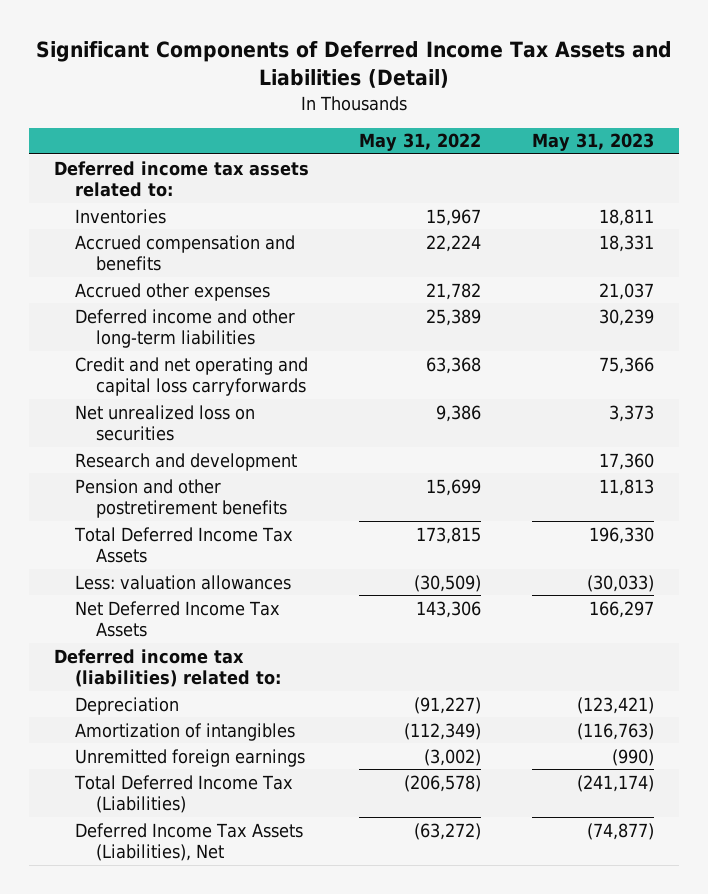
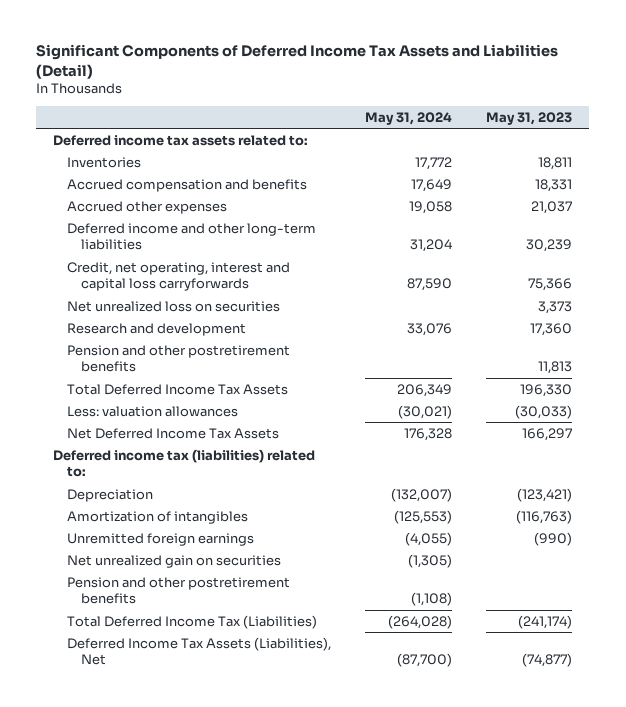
[359,133,482,152] May 31, 2022 -> none
none -> [365,111,453,125] May 31, 2024
[74,356,308,397] Credit and net operating and capital loss carryforwards -> [67,261,291,292] Credit, net operating, interest and capital loss carryforwards
none -> [67,554,282,568] Net unrealized gain on securities
none -> [67,576,291,605] Pension and other postretirement benefits

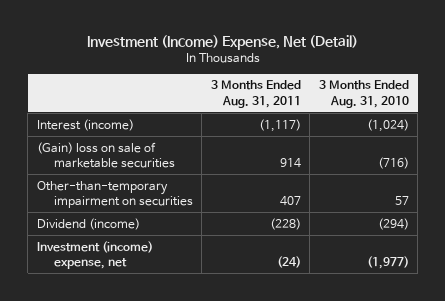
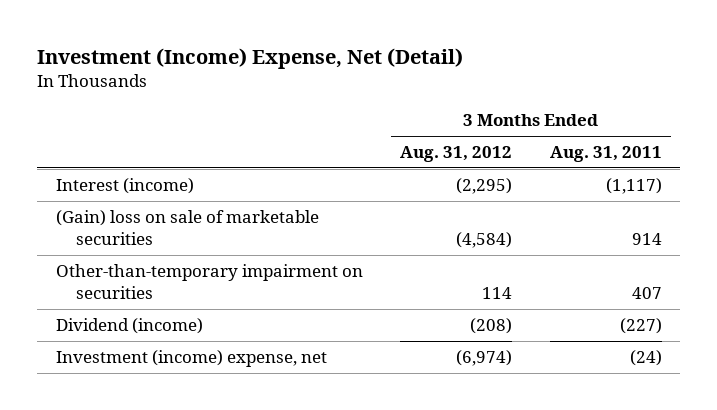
[318,80,409,108] 3 Months Ended Aug. 31, 2010 -> none
none -> [400,146,513,163] Aug. 31, 2012
[269,217,301,230] (228) -> [619,318,662,335] (227)

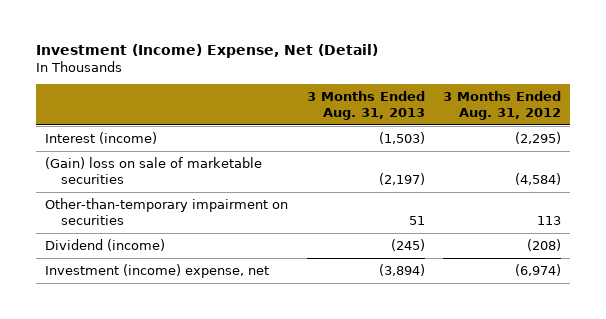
[549,146,662,163] Aug. 31, 2011 -> none
none -> [306,90,425,120] 3 Months Ended Aug. 31, 2013
[482,287,513,300] 114 -> [537,215,562,225] 113

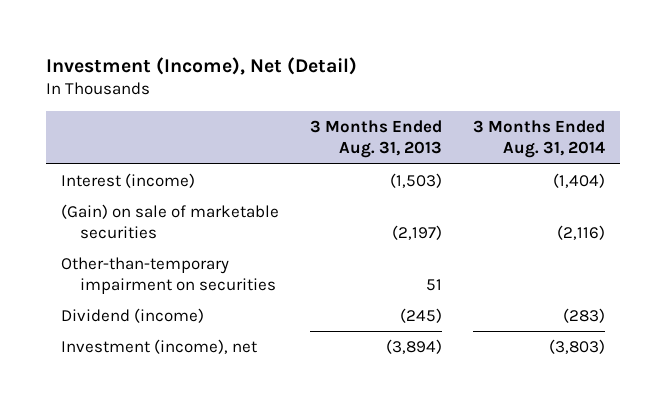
[35,44,378,59] Investment (Income) Expense, Net (Detail) -> [45,56,357,75] Investment (Income), Net (Detail)
[443,90,562,120] 3 Months Ended Aug. 31, 2012 -> none
none -> [472,120,605,159] 3 Months Ended Aug. 31, 2014
[45,156,263,184] (Gain) loss on sale of marketable securities -> [61,203,280,240] (Gain) on sale of marketable securities
[45,263,270,278] Investment (income) expense, net -> [61,338,258,354] Investment (income), net

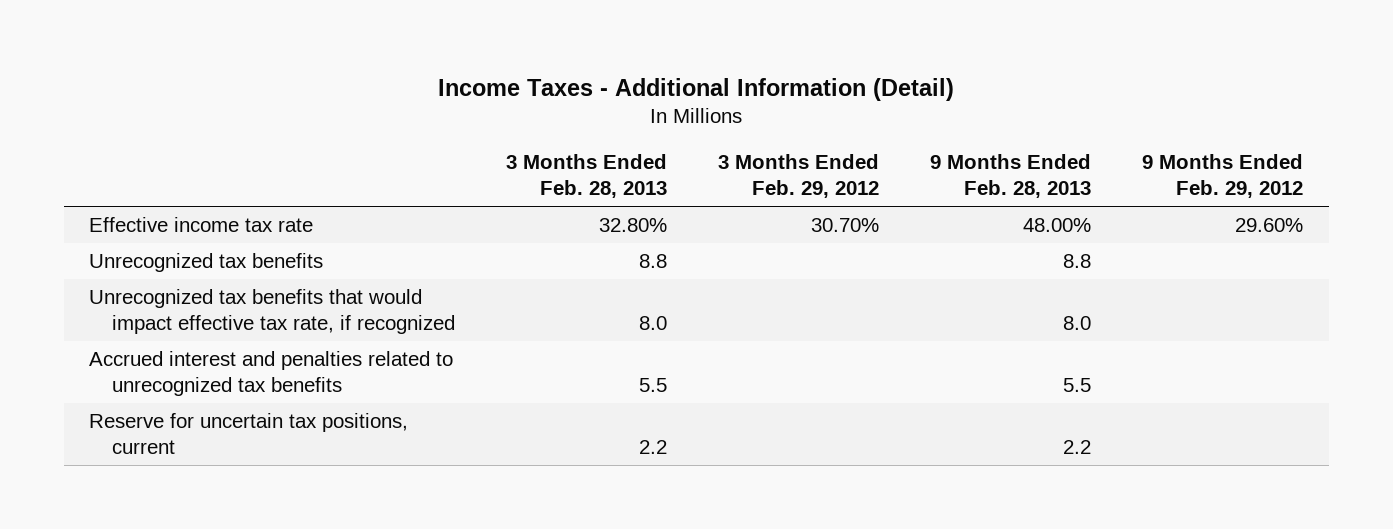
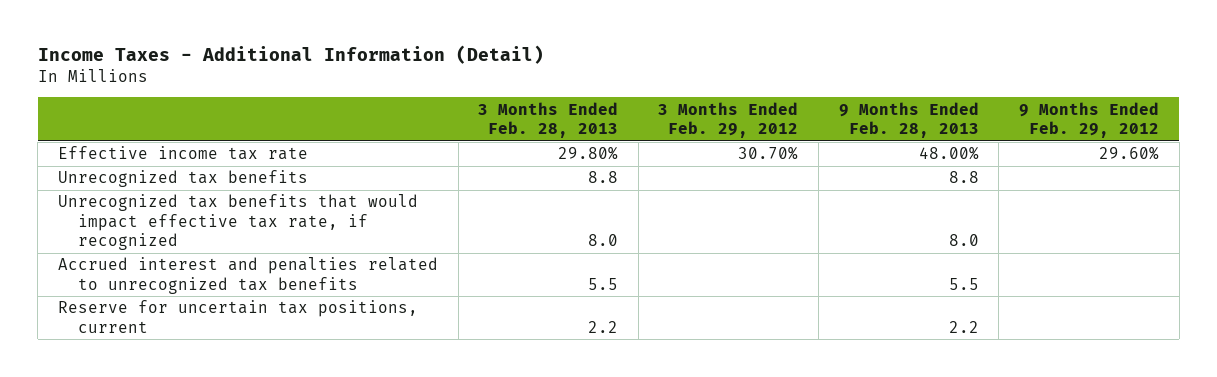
[598,218,667,233] 32.80% -> [558,146,619,161] 29.80%

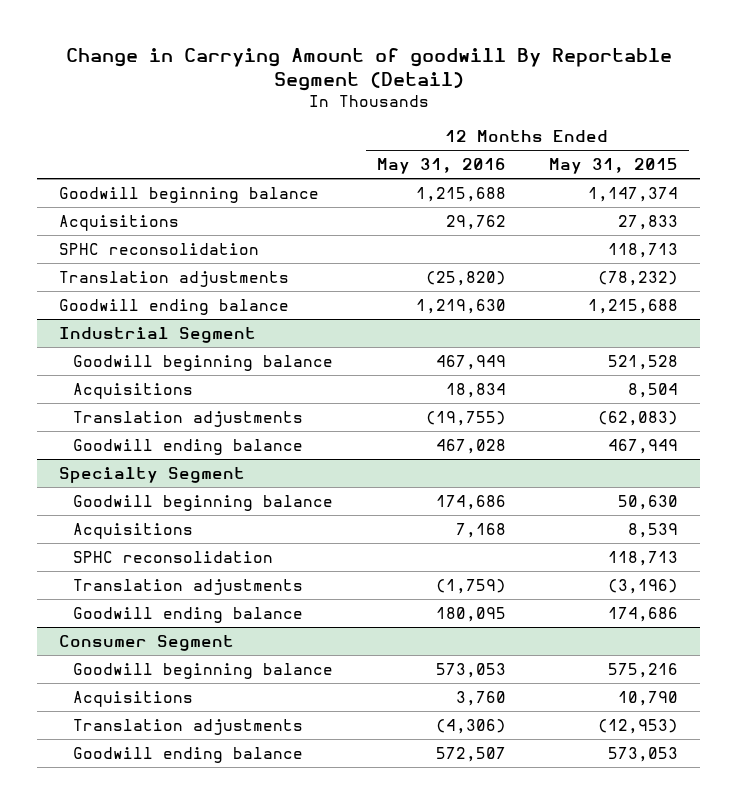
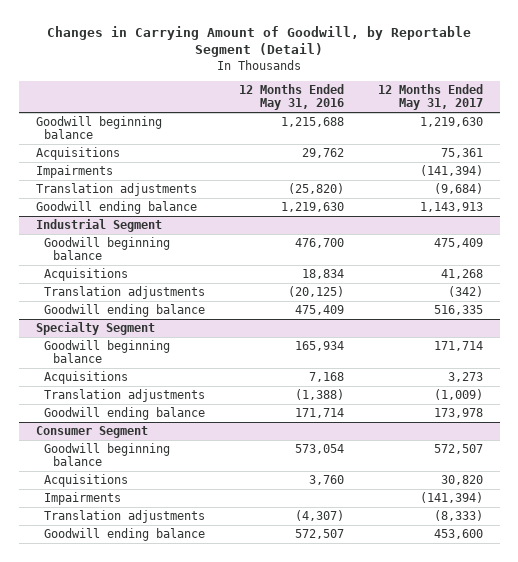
[65,47,672,91] Change in Carrying Amount of goodwill By Reportable Segment (Detail) -> [47,25,472,58] Changes in Carrying Amount of Goodwill, by Reportable Segment (Detail)
[549,158,679,175] May 31, 2015 -> none
none -> [377,84,483,111] 12 Months Ended May 31, 2017
[59,242,260,255] SPHC reconsolidation -> none
none -> [35,164,113,178] Impairments
[435,354,506,370] 467,949 -> [294,237,344,248] 476,700
[425,410,506,426] (19,755) -> [287,285,344,297] (20,125)
[435,438,506,454] 467,028 -> [294,304,344,315] 475,409
[435,494,506,510] 174,686 -> [294,340,344,351] 165,934
[73,550,274,563] SPHC reconsolidation -> none
[435,578,506,594] (1,759) -> [294,388,344,400] (1,388)
[435,606,506,622] 180,095 -> [294,407,344,418] 171,714
[435,662,506,678] 573,053 -> [294,443,344,454] 573,054
none -> [44,491,122,505] Impairments
[435,718,506,734] (4,306) -> [294,509,344,521] (4,307)

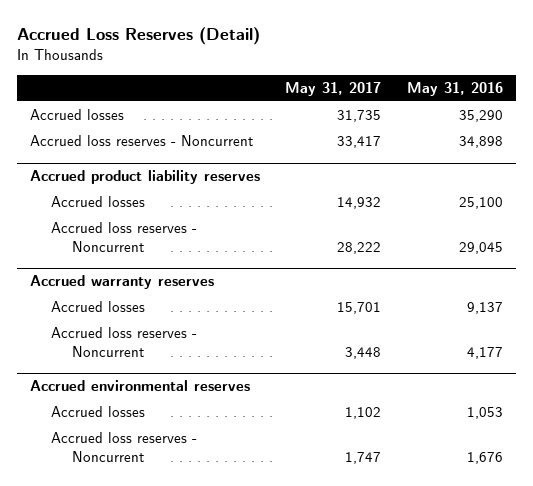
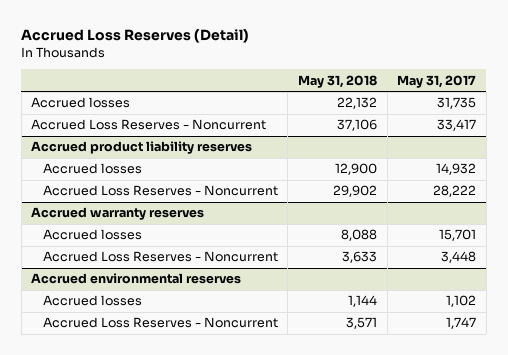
[406,81,503,96] May 31, 2016 -> none
none -> [298,74,378,88] May 31, 2018
[29,135,253,147] Accrued loss reserves - Noncurrent -> [31,119,267,131] Accrued Loss Reserves - Noncurrent
[50,222,197,252] Accrued loss reserves - Noncurrent -> [42,185,278,197] Accrued Loss Reserves - Noncurrent
[50,327,197,357] Accrued loss reserves - Noncurrent -> [42,251,278,263] Accrued Loss Reserves - Noncurrent
[50,432,197,462] Accrued loss reserves - Noncurrent -> [42,317,278,329] Accrued Loss Reserves - Noncurrent

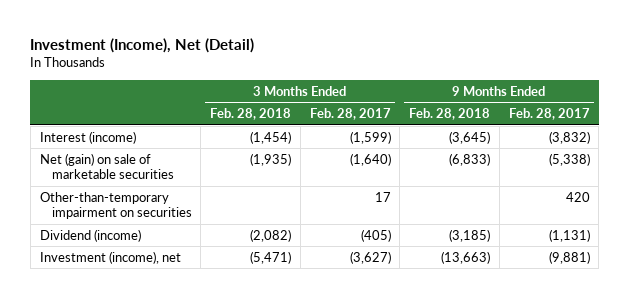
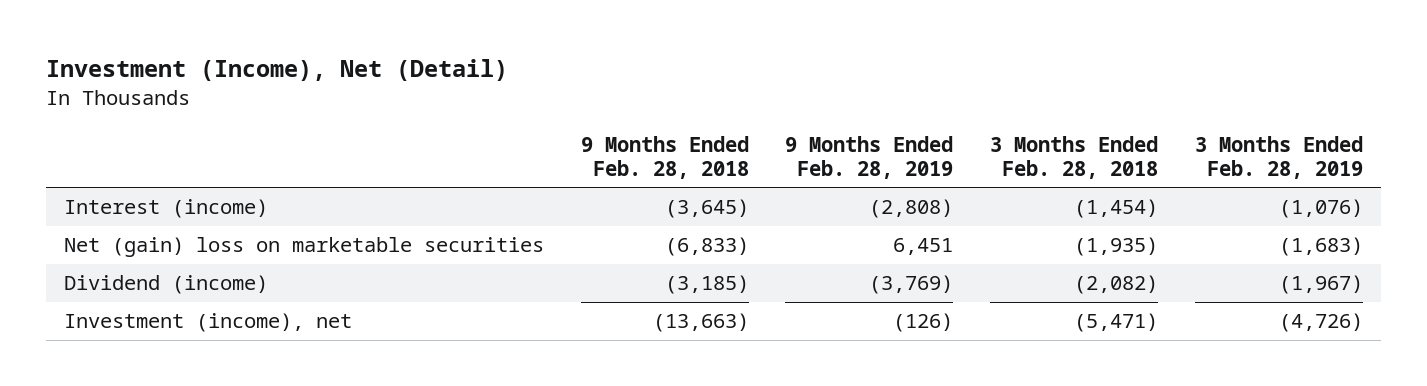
[309,108,391,121] Feb. 28, 2017 -> none
[508,108,590,121] Feb. 28, 2017 -> none
none -> [785,135,954,179] 9 Months Ended Feb. 28, 2019
none -> [1194,135,1363,179] 3 Months Ended Feb. 28, 2019
[39,191,192,219] Other-than-temporary impairment on securities -> none
[39,152,174,179] Net (gain) on sale of marketable securities -> [63,237,544,258] Net (gain) loss on marketable securities

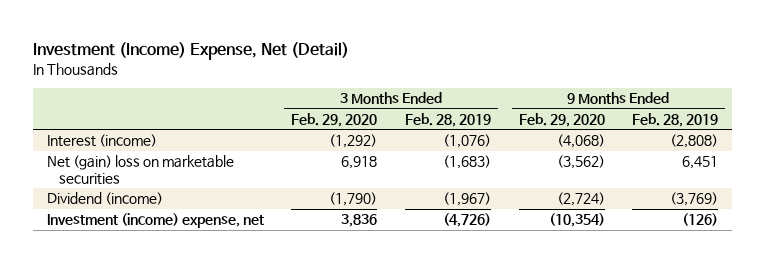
[45,59,508,82] Investment (Income), Net (Detail) -> [32,41,349,60] Investment (Income) Expense, Net (Detail)
[580,135,749,179] 9 Months Ended Feb. 28, 2018 -> none
[989,135,1158,179] 3 Months Ended Feb. 28, 2018 -> none
none -> [291,112,378,127] Feb. 29, 2020
none -> [518,112,605,127] Feb. 29, 2020
[63,313,352,333] Investment (income), net -> [46,213,264,229] Investment (income) expense, net

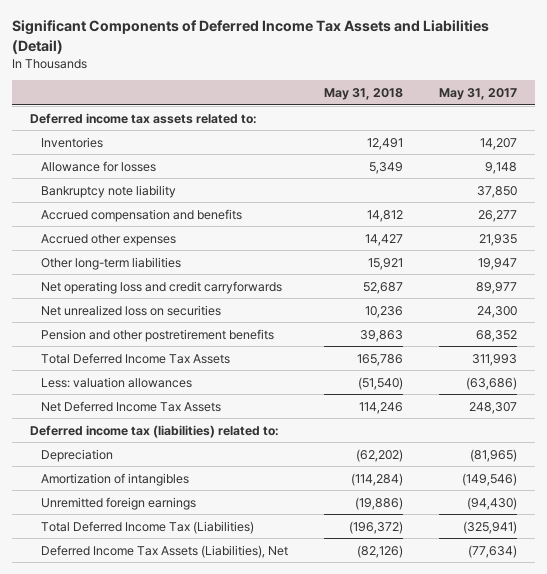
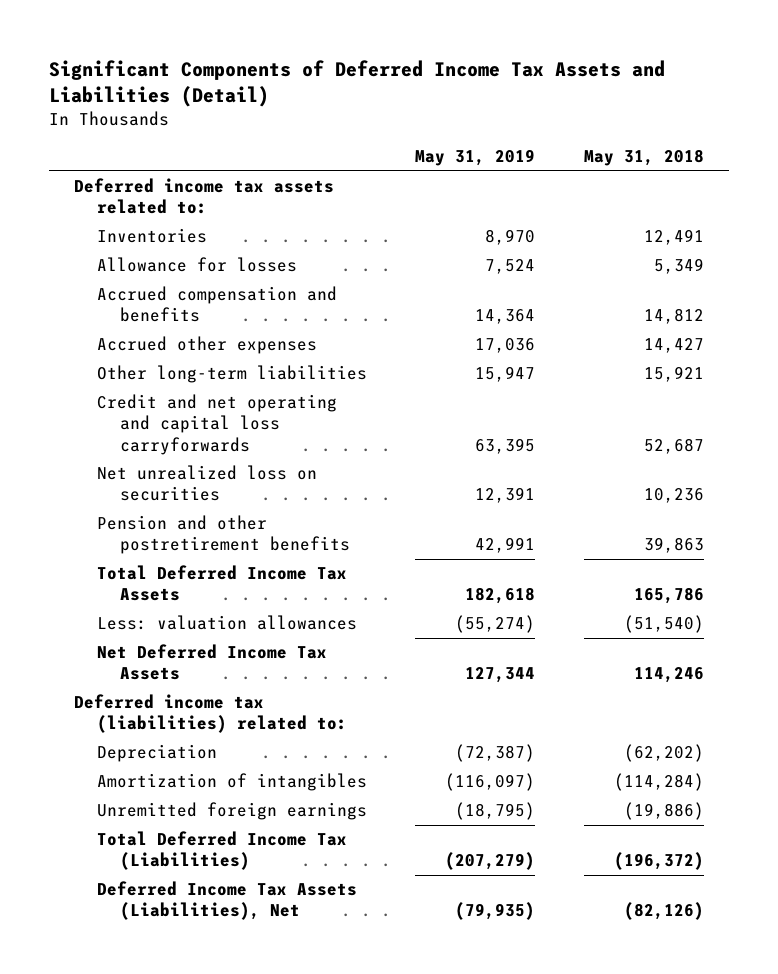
[439,87,518,100] May 31, 2017 -> none
none -> [415,149,536,167] May 31, 2019
[40,184,176,198] Bankruptcy note liability -> none
[40,280,282,294] Net operating loss and credit carryforwards -> [96,394,337,455] Credit and net operating and capital loss carryforwards

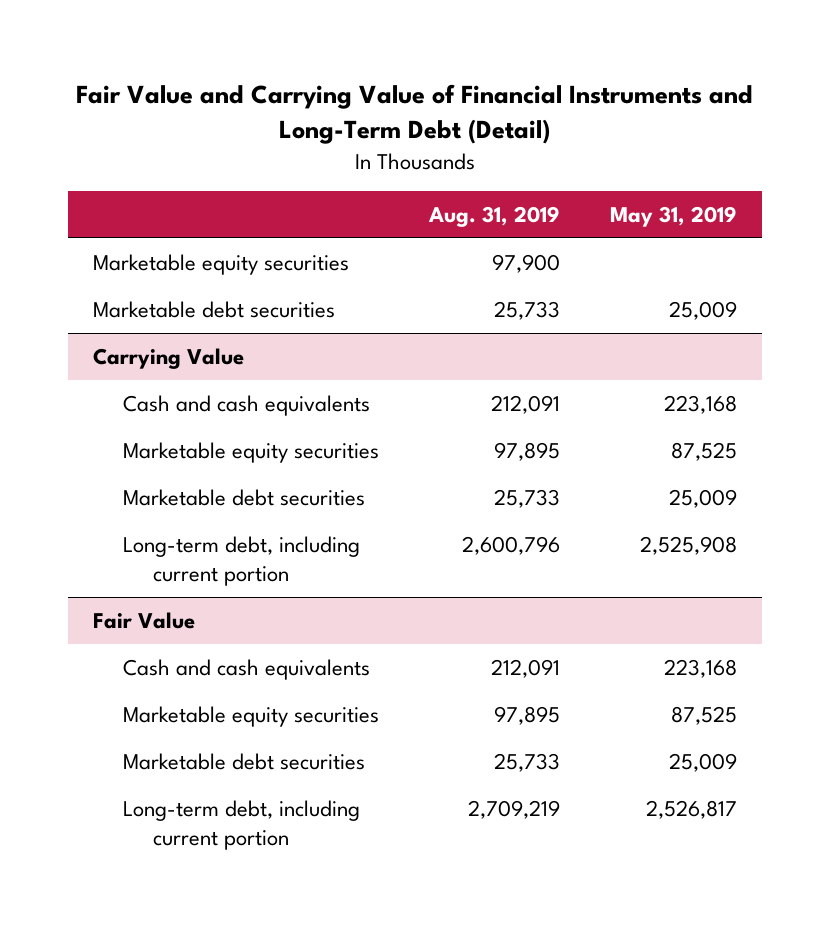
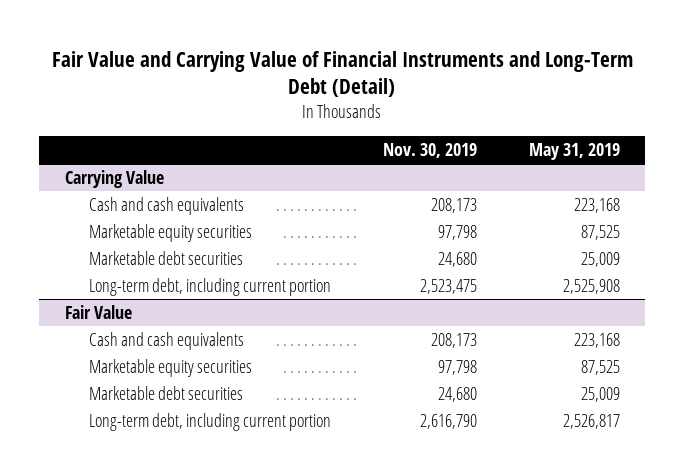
[428,206,561,228] Aug. 31, 2019 -> none
none -> [383,143,478,159] Nov. 30, 2019
[93,253,350,275] Marketable equity securities -> none
[93,300,336,318] Marketable debt securities -> none

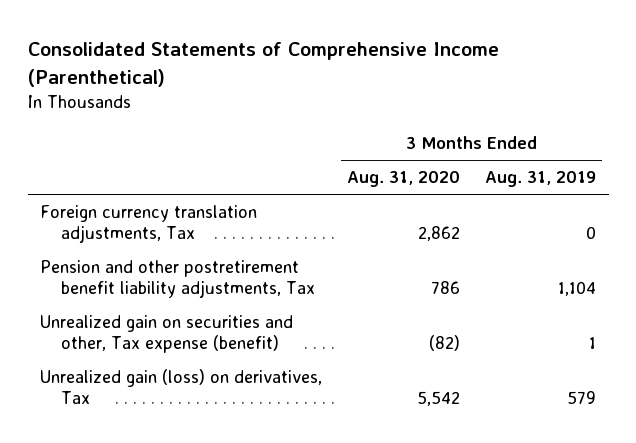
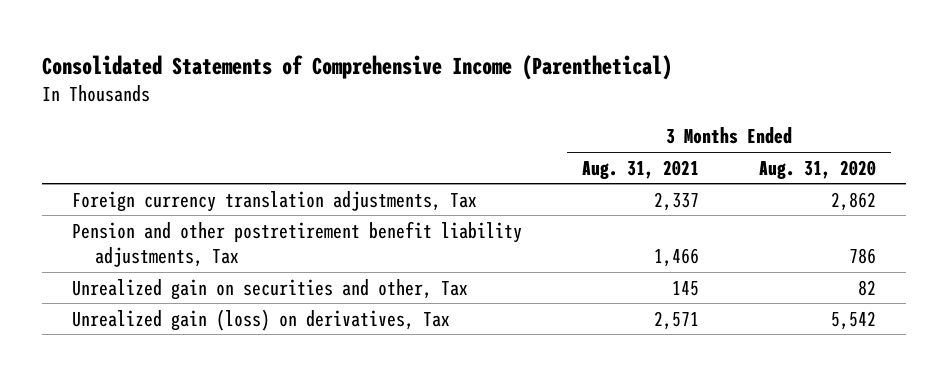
[485,171,597,188] Aug. 31, 2019 -> none
none -> [582,159,700,179] Aug. 31, 2021
[40,315,294,354] Unrealized gain on securities and other, Tax expense (benefit) -> [72,278,469,300] Unrealized gain on securities and other, Tax
[429,335,461,352] (82) -> [858,279,877,296] 82

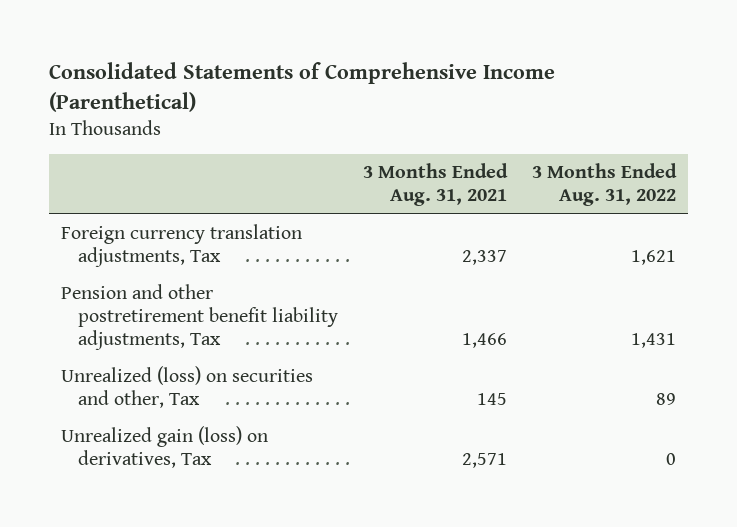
[759,159,877,179] Aug. 31, 2020 -> none
none -> [531,163,677,207] 3 Months Ended Aug. 31, 2022
[72,278,469,300] Unrealized gain on securities and other, Tax -> [61,366,314,409] Unrealized (loss) on securities and other, Tax

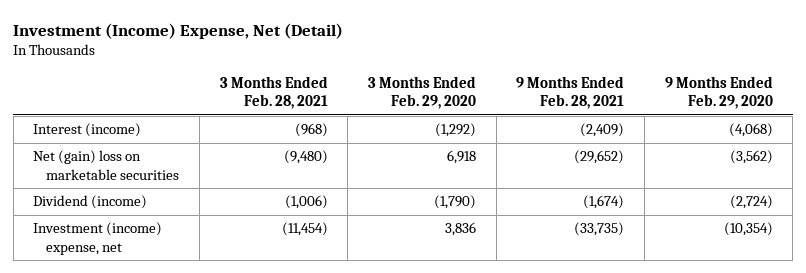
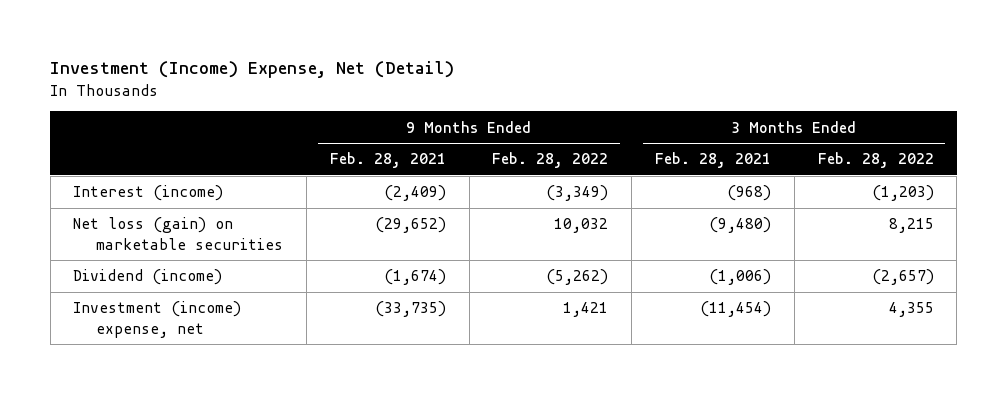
[367,75,476,110] 3 Months Ended Feb. 29, 2020 -> none
[664,75,773,110] 9 Months Ended Feb. 29, 2020 -> none
none -> [492,152,609,169] Feb. 28, 2022
none -> [817,152,934,169] Feb. 28, 2022
[33,150,180,180] Net (gain) loss on marketable securities -> [73,217,284,250] Net loss (gain) on marketable securities

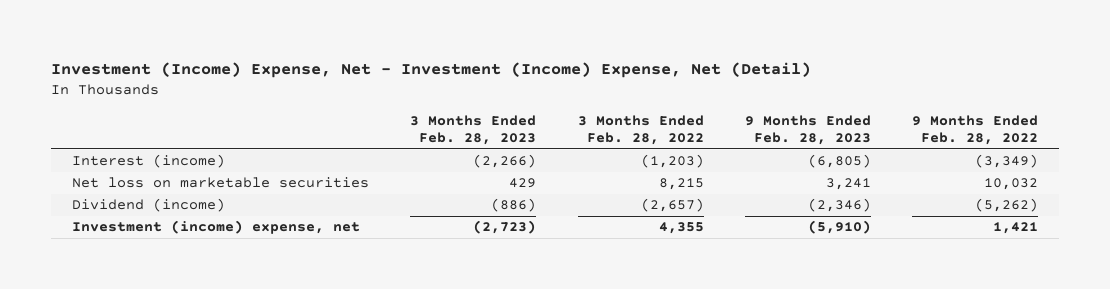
[50,61,455,79] Investment (Income) Expense, Net (Detail) -> [51,62,812,79] Investment (Income) Expense, Net - Investment (Income) Expense, Net (Detail)
[329,152,446,169] Feb. 28, 2021 -> none
[654,152,771,169] Feb. 28, 2021 -> none
none -> [410,114,537,146] 3 Months Ended Feb. 28, 2023
none -> [745,114,872,146] 9 Months Ended Feb. 28, 2023
[73,217,284,250] Net loss (gain) on marketable securities -> [71,177,369,189] Net loss on marketable securities

